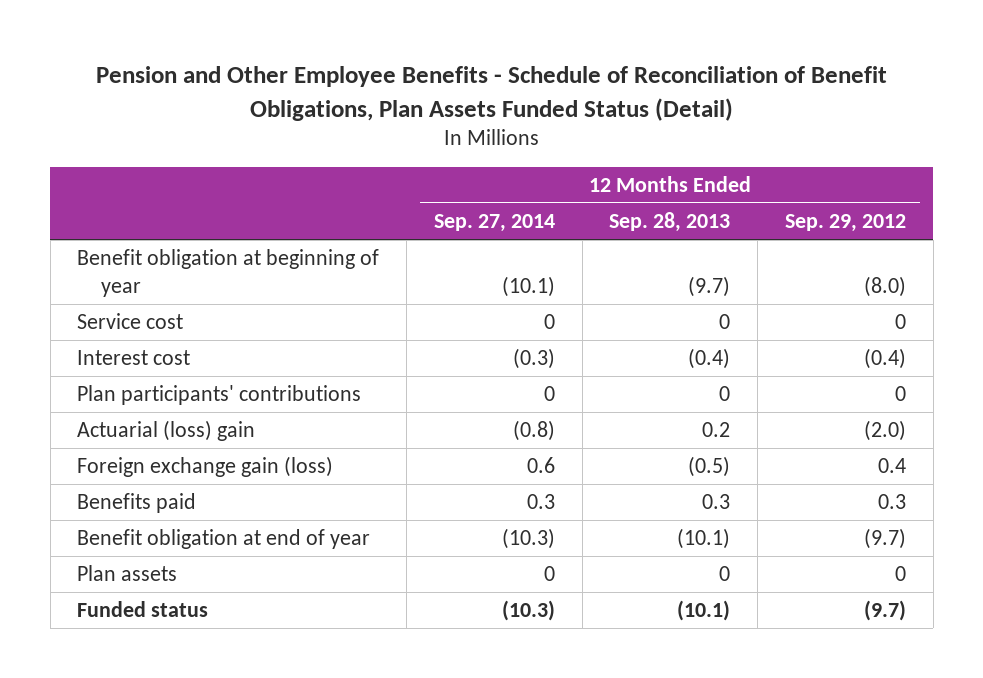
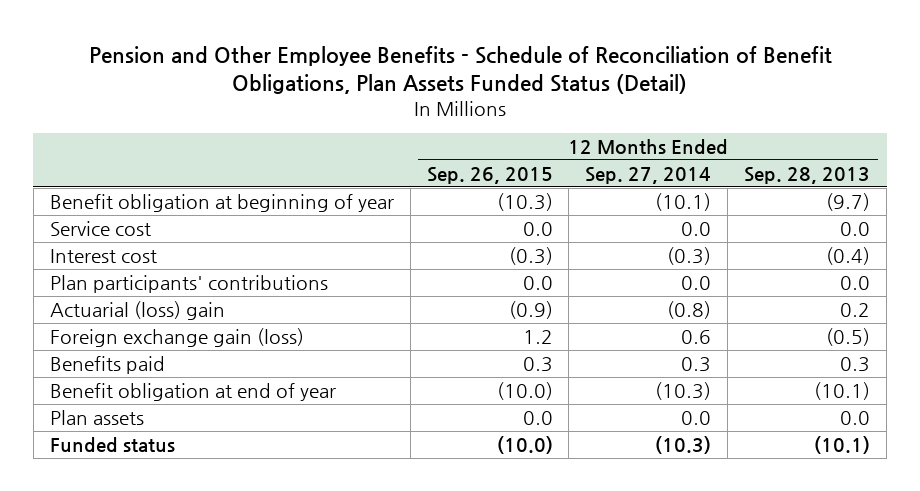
[784,213,906,232] Sep. 29, 2012 -> none
none -> [426,166,553,184] Sep. 26, 2015
[543,313,555,329] 0 -> [681,221,712,236] 0.0
[719,313,731,329] 0 -> [840,221,871,236] 0.0
[543,385,555,401] 0 -> [681,275,712,290] 0.0
[719,385,731,401] 0 -> [840,275,871,290] 0.0
[543,565,555,581] 0 -> [681,410,712,425] 0.0
[719,565,731,581] 0 -> [840,410,871,425] 0.0

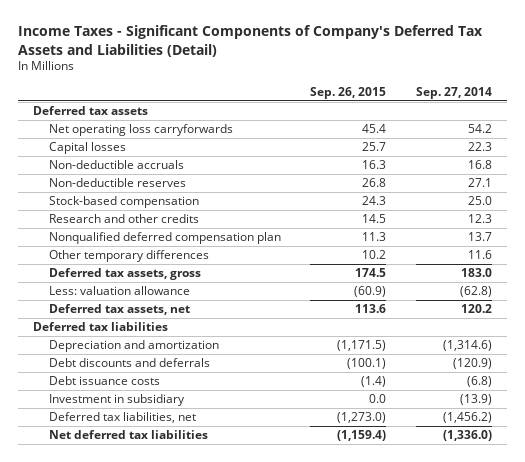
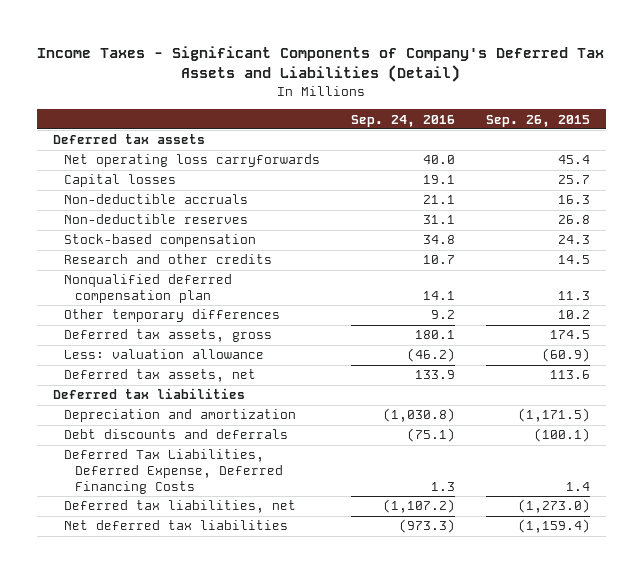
[415,86,492,99] Sep. 27, 2014 -> none
none -> [351,114,456,127] Sep. 24, 2016
[48,376,160,386] Debt issuance costs -> none
[48,394,185,407] Investment in subsidiary -> none
none -> [63,449,284,494] Deferred Tax Liabilities, Deferred Expense, Deferred Financing Costs

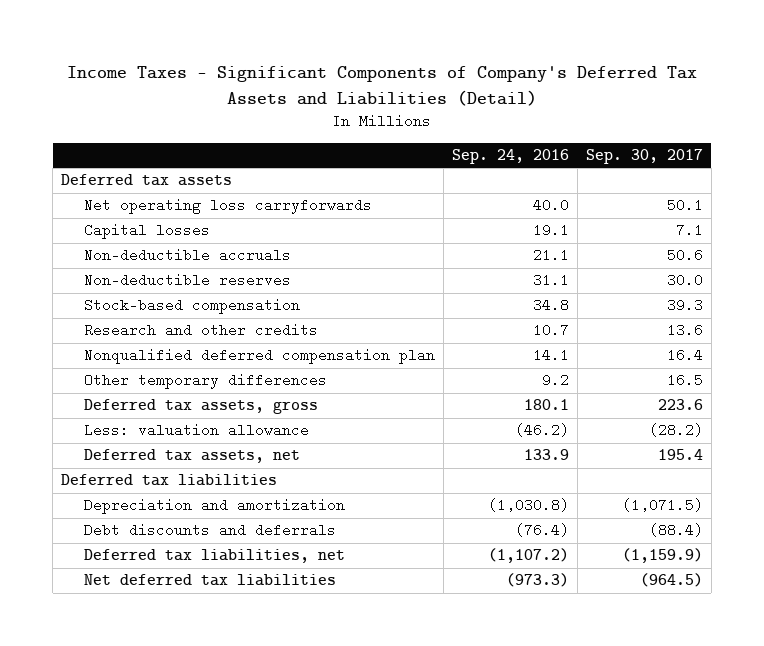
[486,114,591,127] Sep. 26, 2015 -> none
none -> [585,149,703,165] Sep. 30, 2017
[63,449,284,494] Deferred Tax Liabilities, Deferred Expense, Deferred Financing Costs -> none
[407,428,456,443] (75.1) -> [515,523,570,538] (76.4)

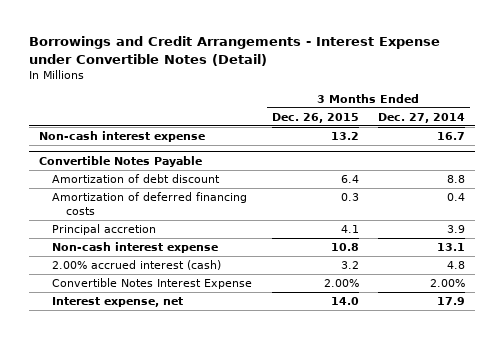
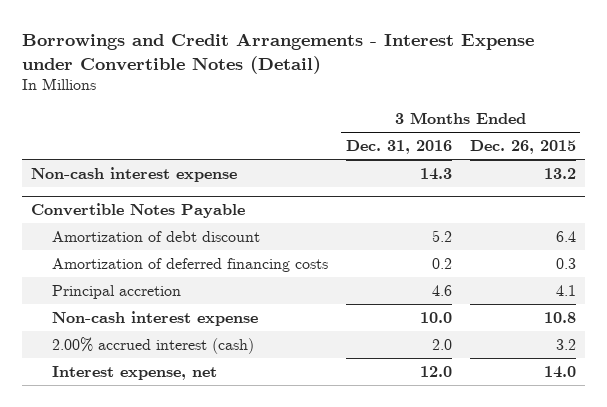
[378,113,466,124] Dec. 27, 2014 -> none
none -> [345,140,452,155] Dec. 31, 2016
[52,278,253,290] Convertible Notes Interest Expense -> none

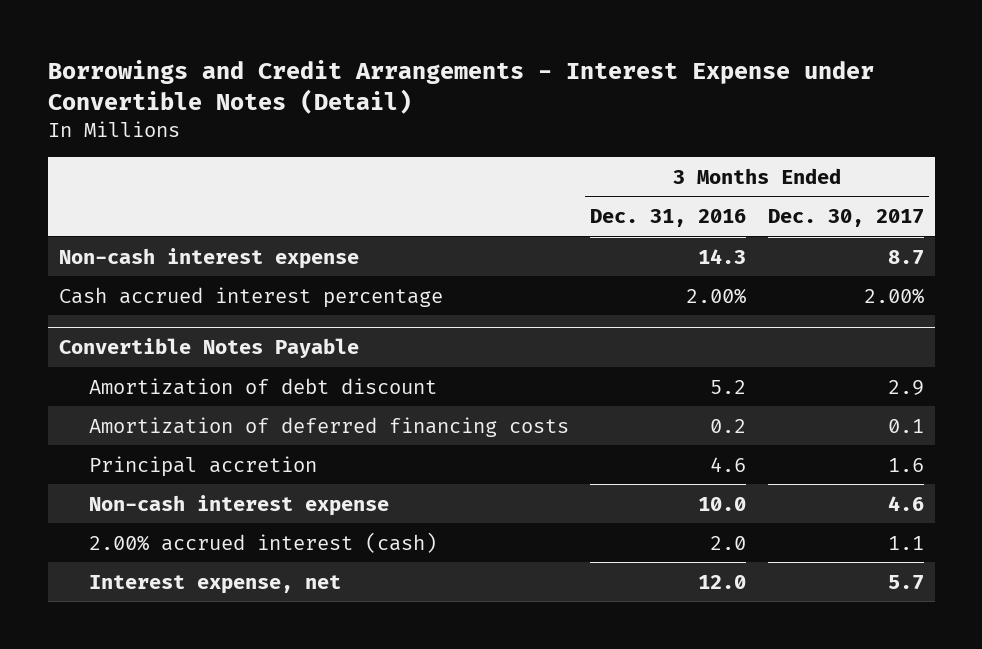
[469,140,576,155] Dec. 26, 2015 -> none
none -> [767,209,924,228] Dec. 30, 2017
none -> [58,286,443,308] Cash accrued interest percentage

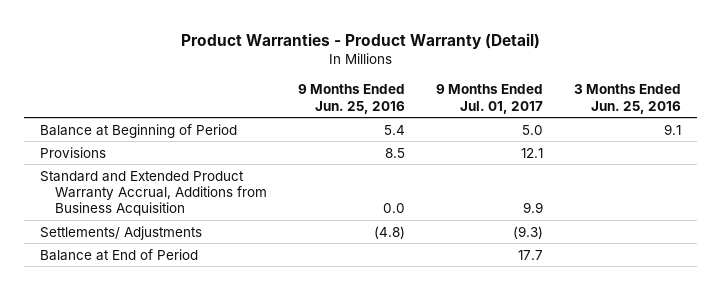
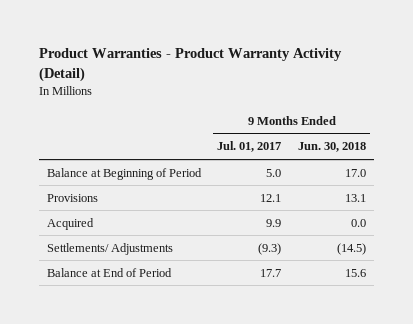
[180,32,540,49] Product Warranties - Product Warranty (Detail) -> [38,48,342,83] Product Warranties - Product Warranty Activity (Detail)
[298,84,406,114] 9 Months Ended Jun. 25, 2016 -> none
[574,84,682,114] 3 Months Ended Jun. 25, 2016 -> none
none -> [298,142,367,153] Jun. 30, 2018
[39,170,268,216] Standard and Extended Product Warranty Accrual, Additions from Business Acquisition -> [46,217,94,230] Acquired

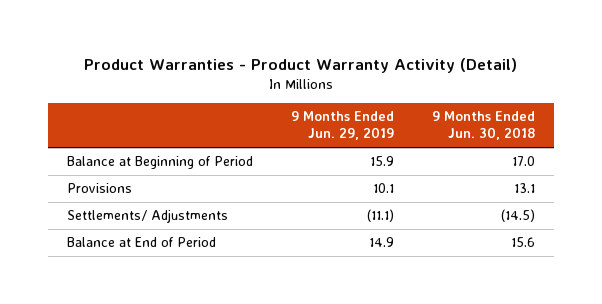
[217,141,282,153] Jul. 01, 2017 -> none
none -> [290,111,394,141] 9 Months Ended Jun. 29, 2019
[46,217,94,230] Acquired -> none

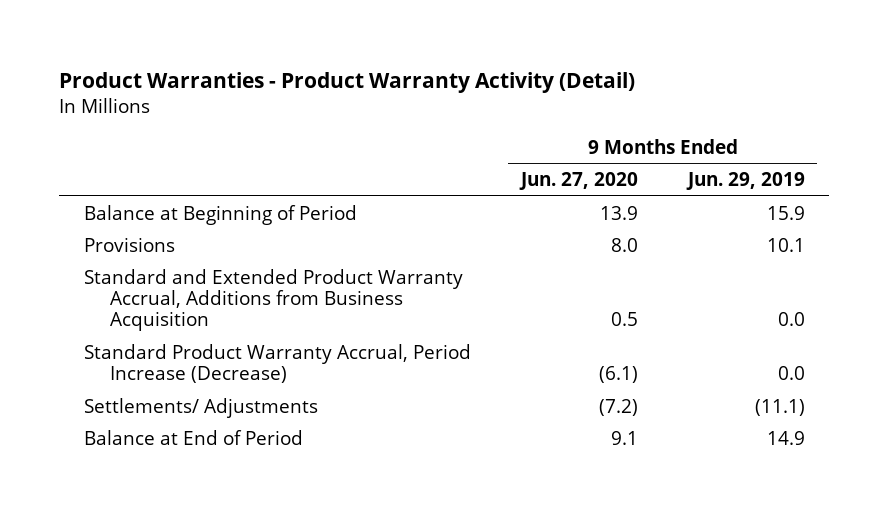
[432,111,536,141] 9 Months Ended Jun. 30, 2018 -> none
none -> [518,172,638,191] Jun. 27, 2020
none -> [84,268,464,331] Standard and Extended Product Warranty Accrual, Additions from Business Acquisition
none -> [84,343,472,383] Standard Product Warranty Accrual, Period Increase (Decrease)

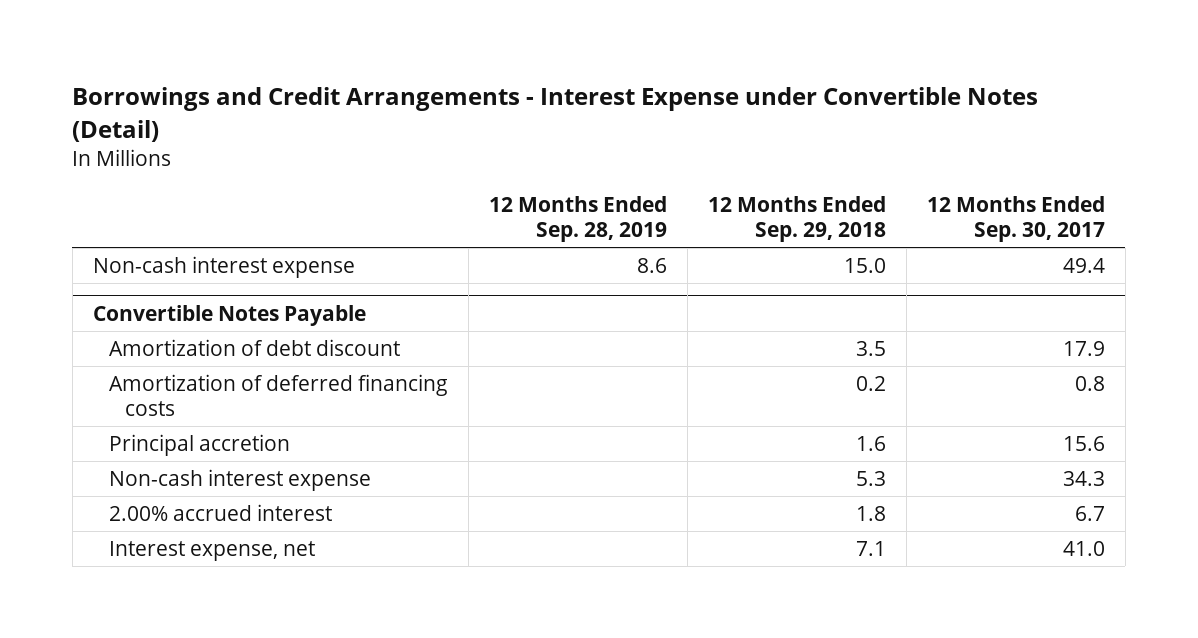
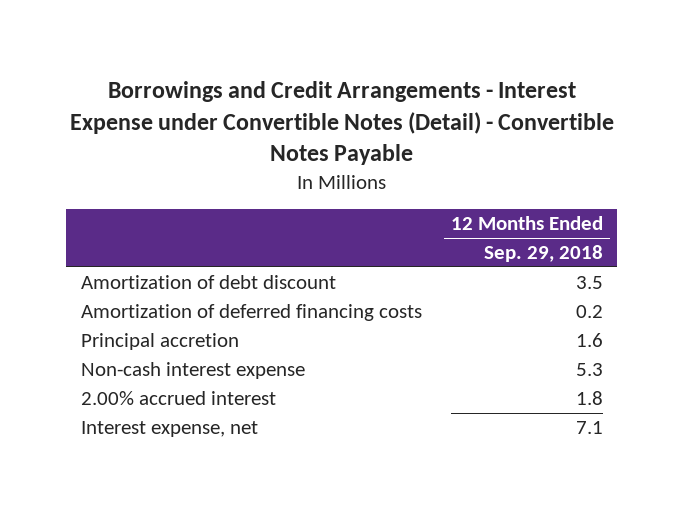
[72,86,1039,142] Borrowings and Credit Arrangements - Interest Expense under Convertible Notes (Detail) -> [69,80,614,166] Borrowings and Credit Arrangements - Interest Expense under Convertible Notes (Detail) - Convertible Notes Payable
[488,196,667,243] 12 Months Ended Sep. 28, 2019 -> none
[926,196,1105,243] 12 Months Ended Sep. 30, 2017 -> none
[92,256,355,279] Non-cash interest expense -> none
[92,304,366,326] Convertible Notes Payable -> none

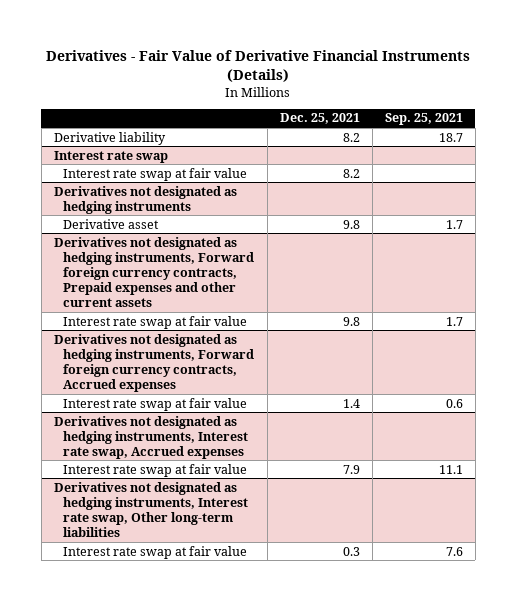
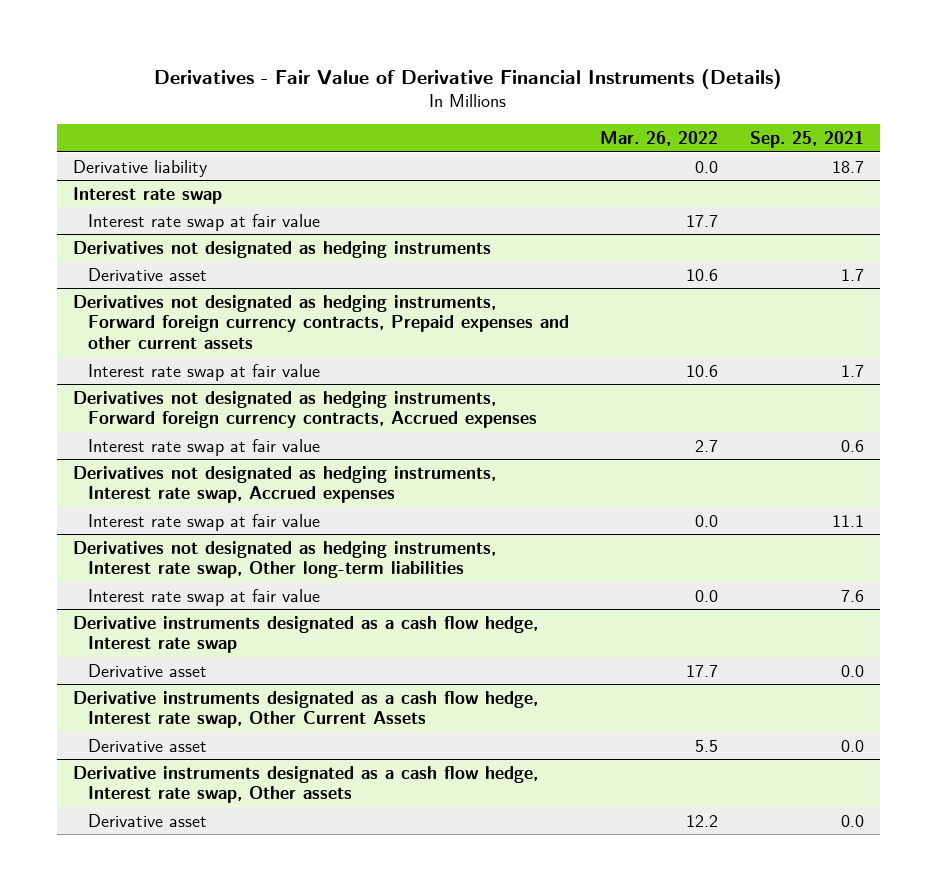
[279,113,360,125] Dec. 25, 2021 -> none
none -> [600,131,719,147] Mar. 26, 2022
none -> [72,615,538,654] Derivative instruments designated as a cash flow hedge, Interest rate swap
none -> [87,663,207,677] Derivative asset
none -> [72,690,538,729] Derivative instruments designated as a cash flow hedge, Interest rate swap, Other Current Assets
none -> [87,738,207,752] Derivative asset
none -> [72,765,538,804] Derivative instruments designated as a cash flow hedge, Interest rate swap, Other assets
none -> [87,813,207,827] Derivative asset

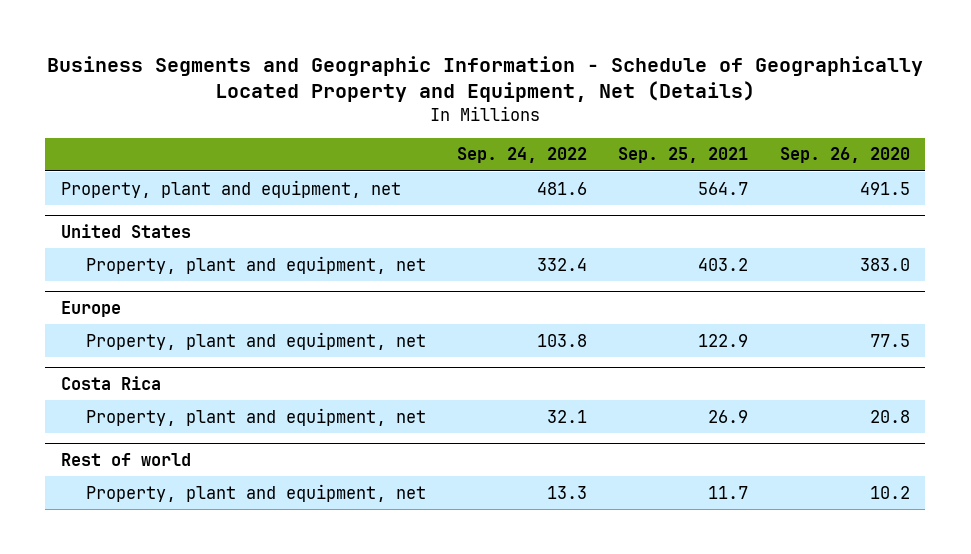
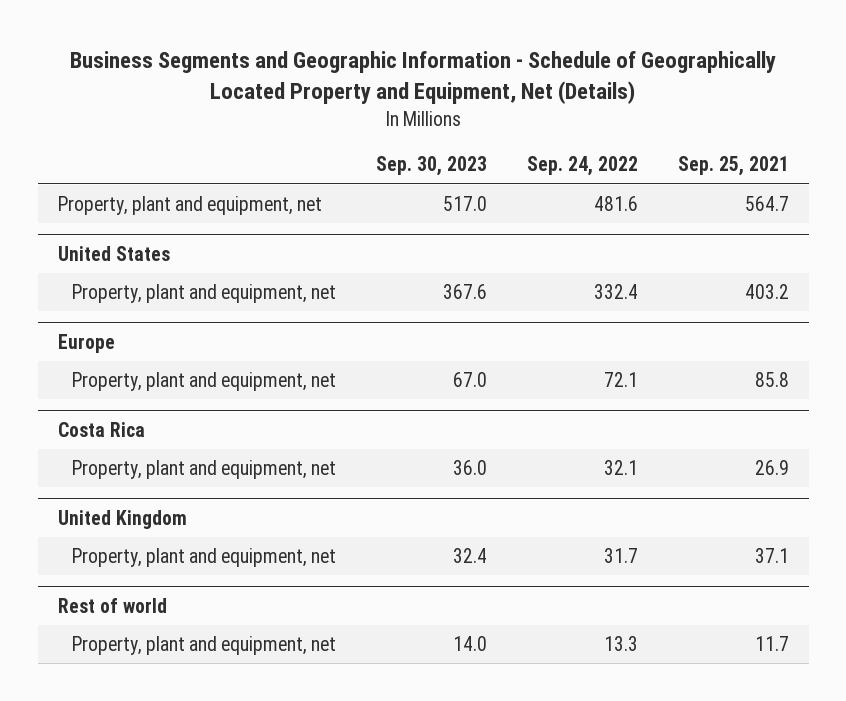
[779,147,910,164] Sep. 26, 2020 -> none
none -> [375,156,487,177] Sep. 30, 2023
[536,333,587,347] 103.8 -> [603,372,638,388] 72.1
[698,333,749,347] 122.9 -> [754,372,789,388] 85.8
none -> [57,509,187,529] United Kingdom
none -> [72,548,337,568] Property, plant and equipment, net

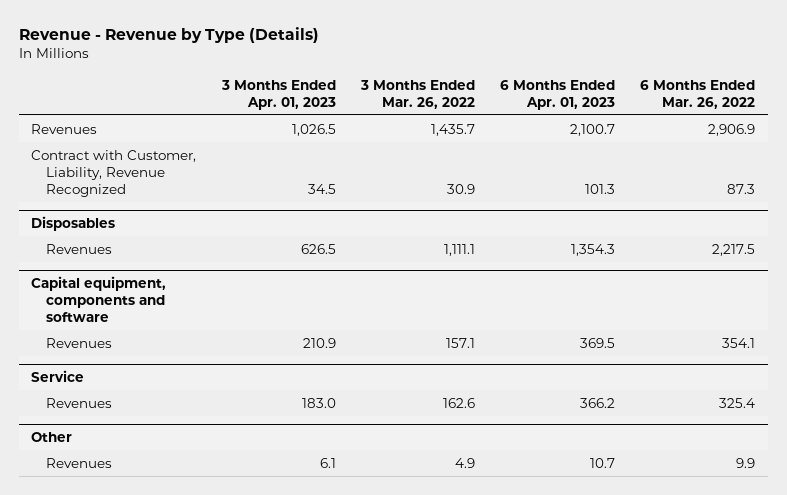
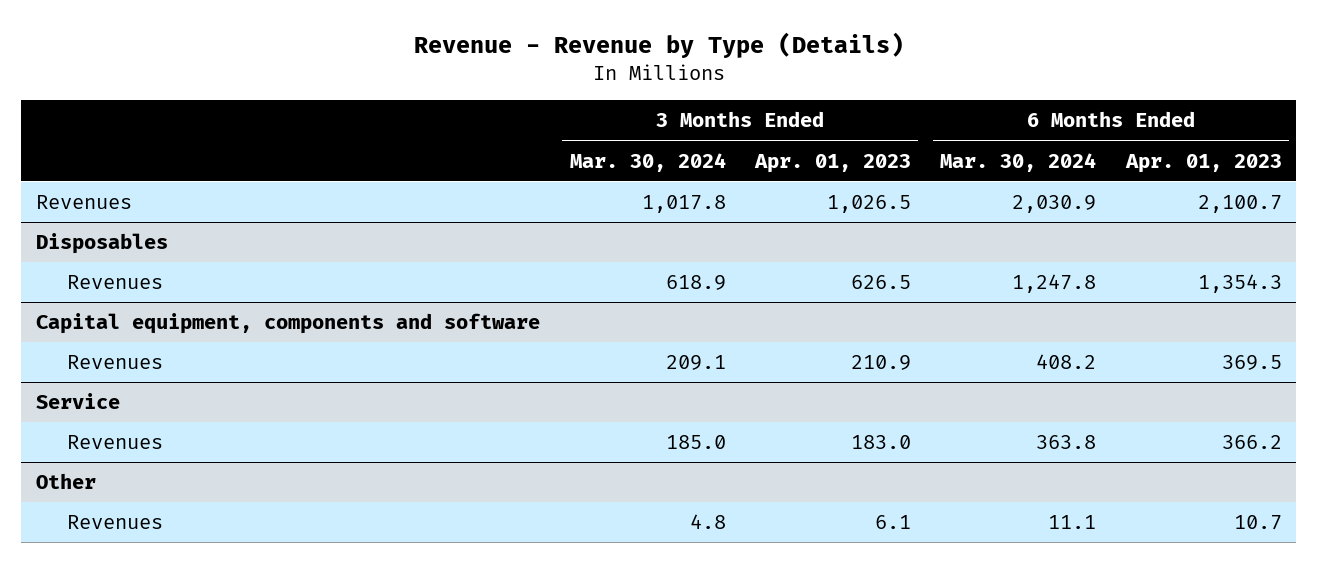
[359,79,475,109] 3 Months Ended Mar. 26, 2022 -> none
[640,79,756,109] 6 Months Ended Mar. 26, 2022 -> none
none -> [569,152,726,172] Mar. 30, 2024
none -> [940,152,1097,172] Mar. 30, 2024
[31,149,197,197] Contract with Customer, Liability, Revenue Recognized -> none

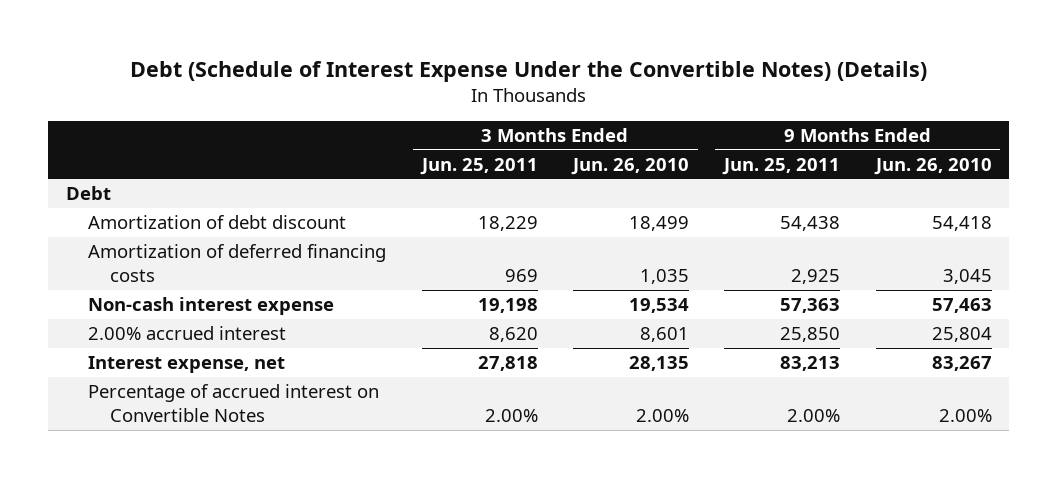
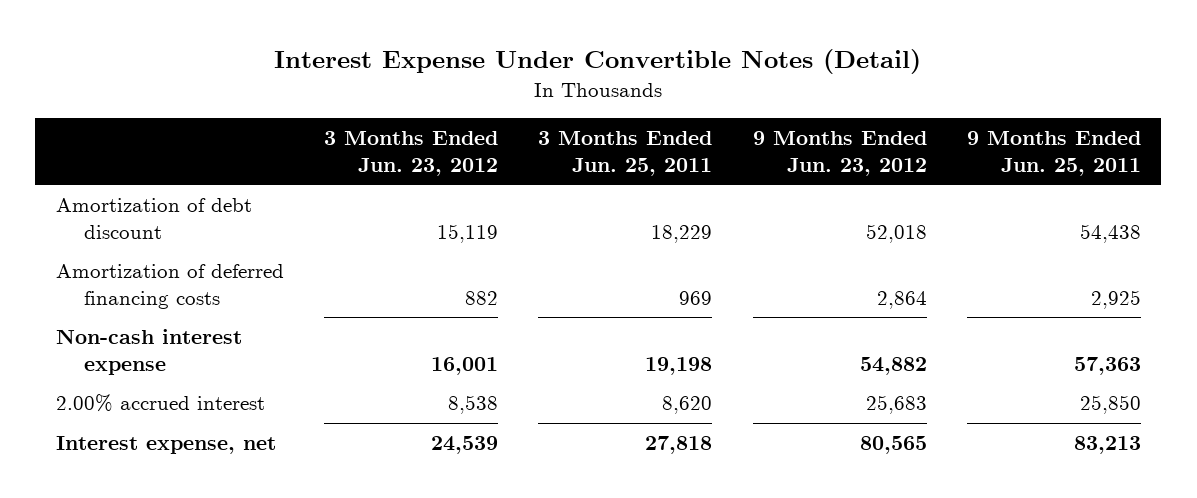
[129,61,927,83] Debt (Schedule of Interest Expense Under the Convertible Notes) (Details) -> [274,49,922,75] Interest Expense Under Convertible Notes (Detail)
[570,157,689,175] Jun. 26, 2010 -> none
[873,157,992,175] Jun. 26, 2010 -> none
none -> [323,131,498,176] 3 Months Ended Jun. 23, 2012
none -> [752,131,927,176] 9 Months Ended Jun. 23, 2012
[66,186,112,201] Debt -> none
[88,384,380,422] Percentage of accrued interest on Convertible Notes -> none

